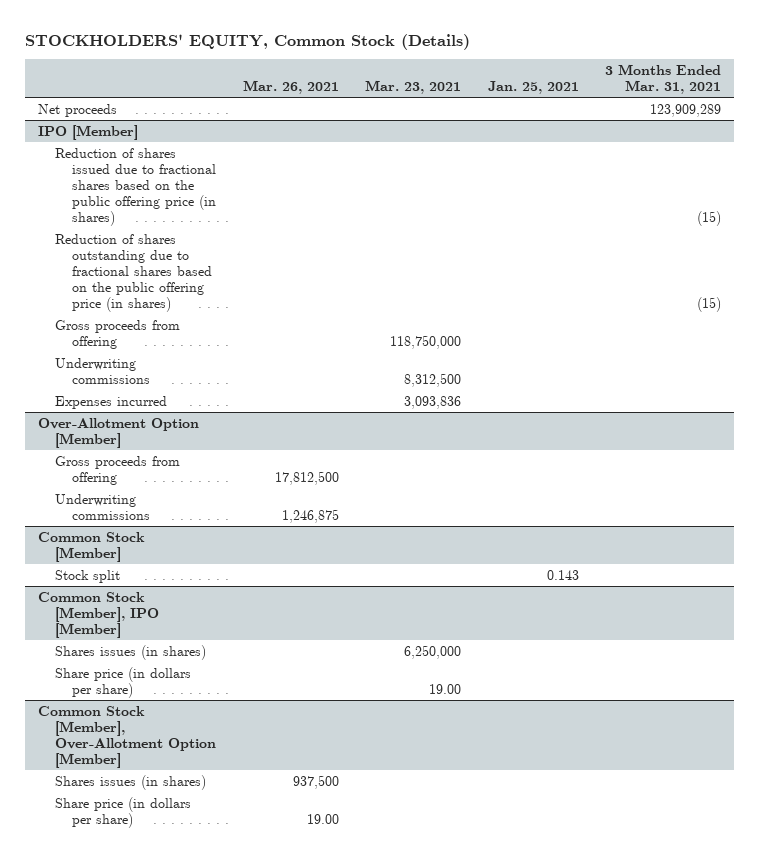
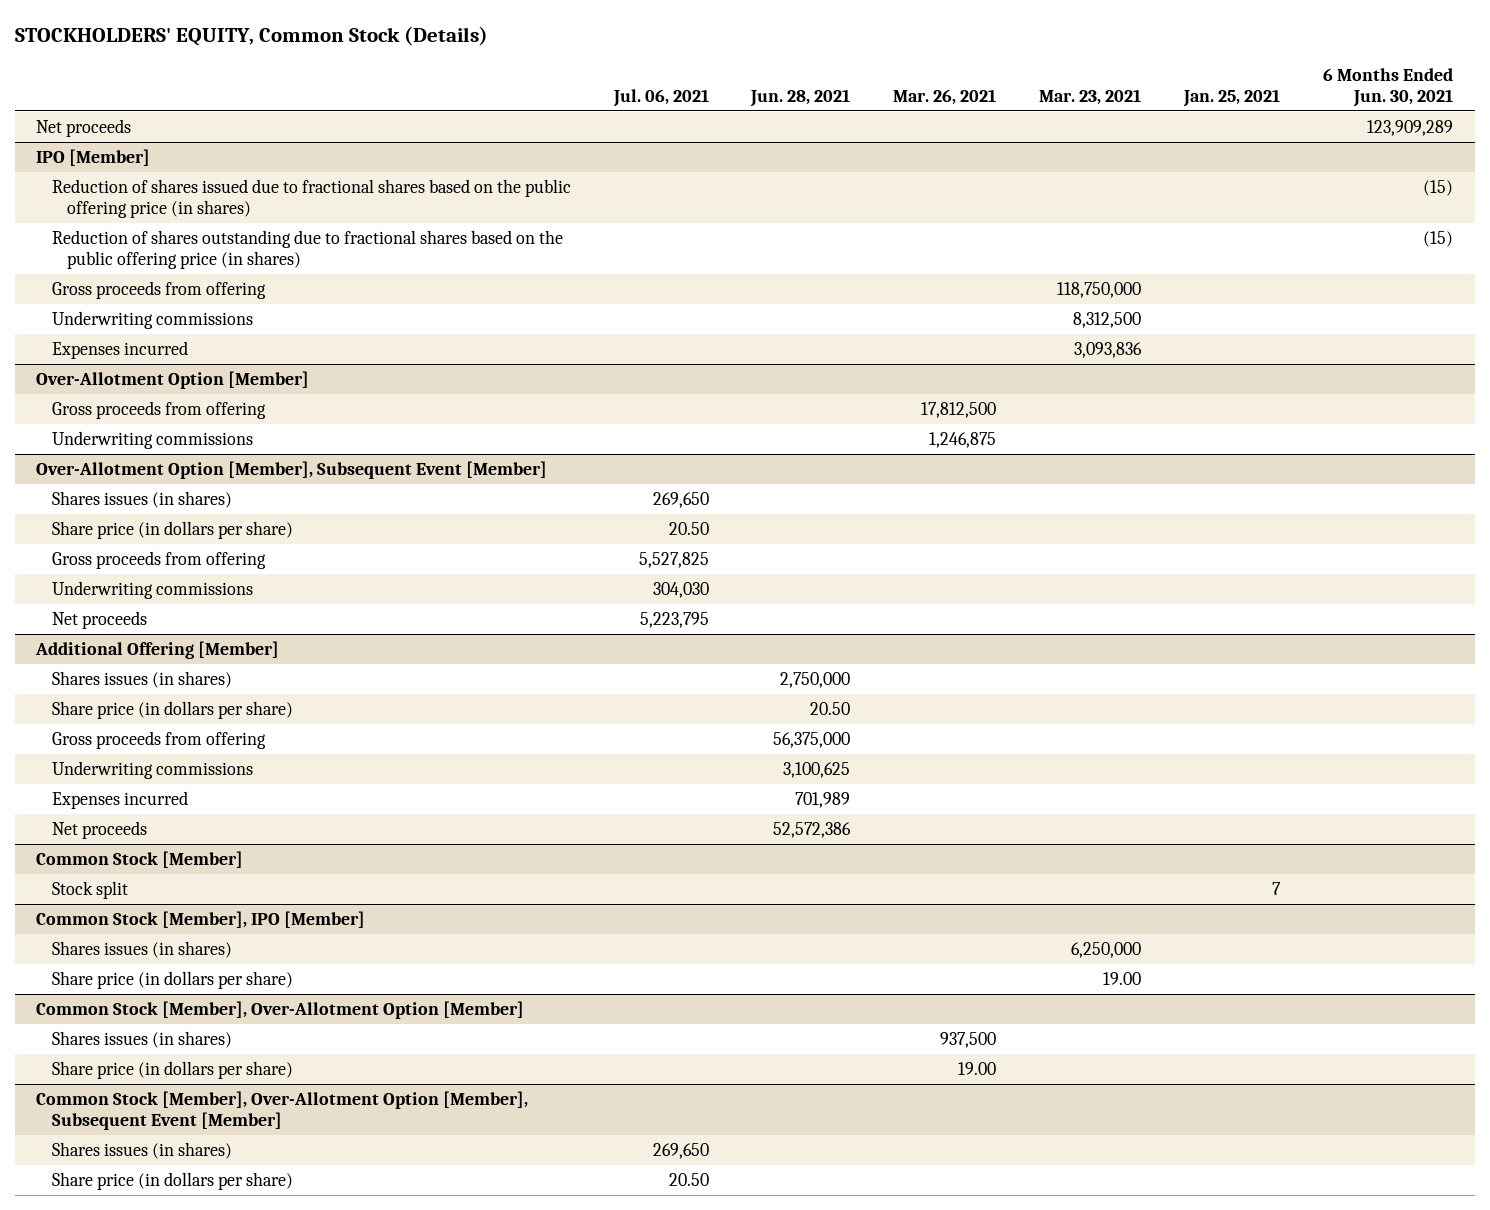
[605,63,722,94] 3 Months Ended Mar. 31, 2021 -> none
none -> [612,88,709,107] Jul. 06, 2021
none -> [750,88,851,107] Jun. 28, 2021
none -> [1323,67,1454,107] 6 Months Ended Jun. 30, 2021
none -> [36,460,548,479] Over-Allotment Option [Member], Subsequent Event [Member]
none -> [51,490,232,508] Shares issues (in shares)
none -> [51,520,293,539] Share price (in dollars per share)
none -> [51,550,266,569] Gross proceeds from offering
none -> [51,580,253,599] Underwriting commissions
none -> [51,610,147,629] Net proceeds
none -> [35,640,280,659] Additional Offering [Member]
none -> [51,670,232,688] Shares issues (in shares)
none -> [51,700,293,719] Share price (in dollars per share)
none -> [51,730,266,749] Gross proceeds from offering
none -> [51,760,253,779] Underwriting commissions
none -> [51,790,188,809] Expenses incurred
none -> [51,820,147,839] Net proceeds
[546,569,579,580] 0.143 -> [1272,881,1282,895] 7
none -> [36,1090,529,1130] Common Stock [Member], Over-Allotment Option [Member], Subsequent Event [Member]
none -> [51,1141,232,1159] Shares issues (in shares)
none -> [51,1171,293,1190] Share price (in dollars per share)

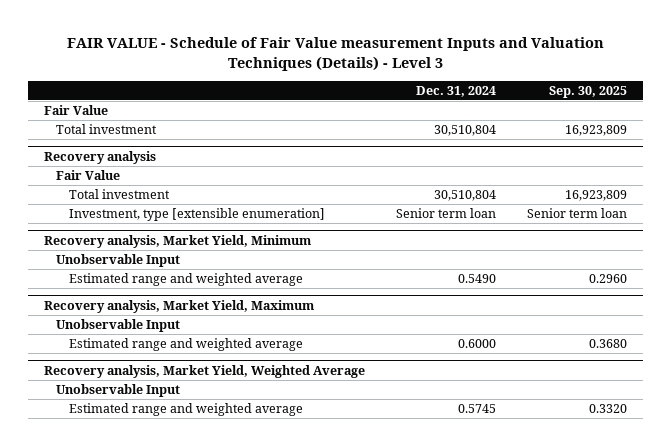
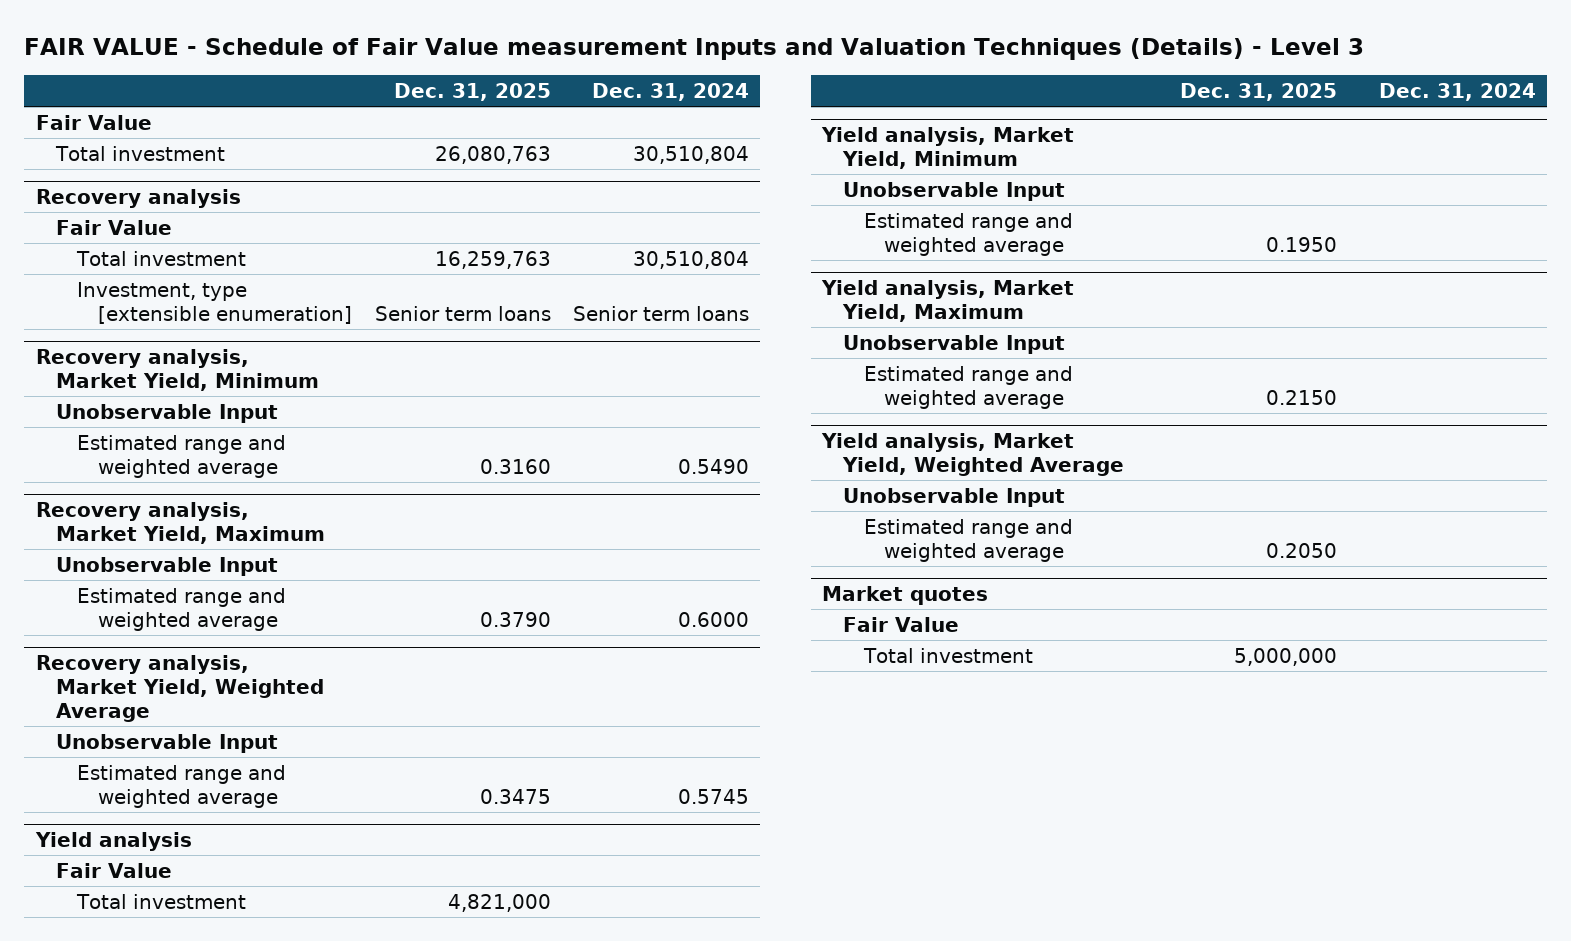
[549,85,628,98] Sep. 30, 2025 -> none
none -> [393,83,551,102] Dec. 31, 2025
[396,208,497,219] Senior term loan -> [573,305,750,321] Senior term loans
none -> [34,831,192,851] Yield analysis
none -> [56,862,173,878] Fair Value
none -> [76,893,247,909] Total investment
none -> [820,126,1074,170] Yield analysis, Market Yield, Minimum
none -> [842,181,1065,201] Unobservable Input
none -> [863,212,1073,256] Estimated range and weighted average
none -> [820,279,1074,323] Yield analysis, Market Yield, Maximum
none -> [842,334,1065,354] Unobservable Input
none -> [863,365,1073,409] Estimated range and weighted average
none -> [820,432,1124,477] Yield analysis, Market Yield, Weighted Average
none -> [842,487,1065,507] Unobservable Input
none -> [863,518,1073,562] Estimated range and weighted average
none -> [821,585,988,605] Market quotes
none -> [842,616,959,632] Fair Value
none -> [862,647,1033,663] Total investment

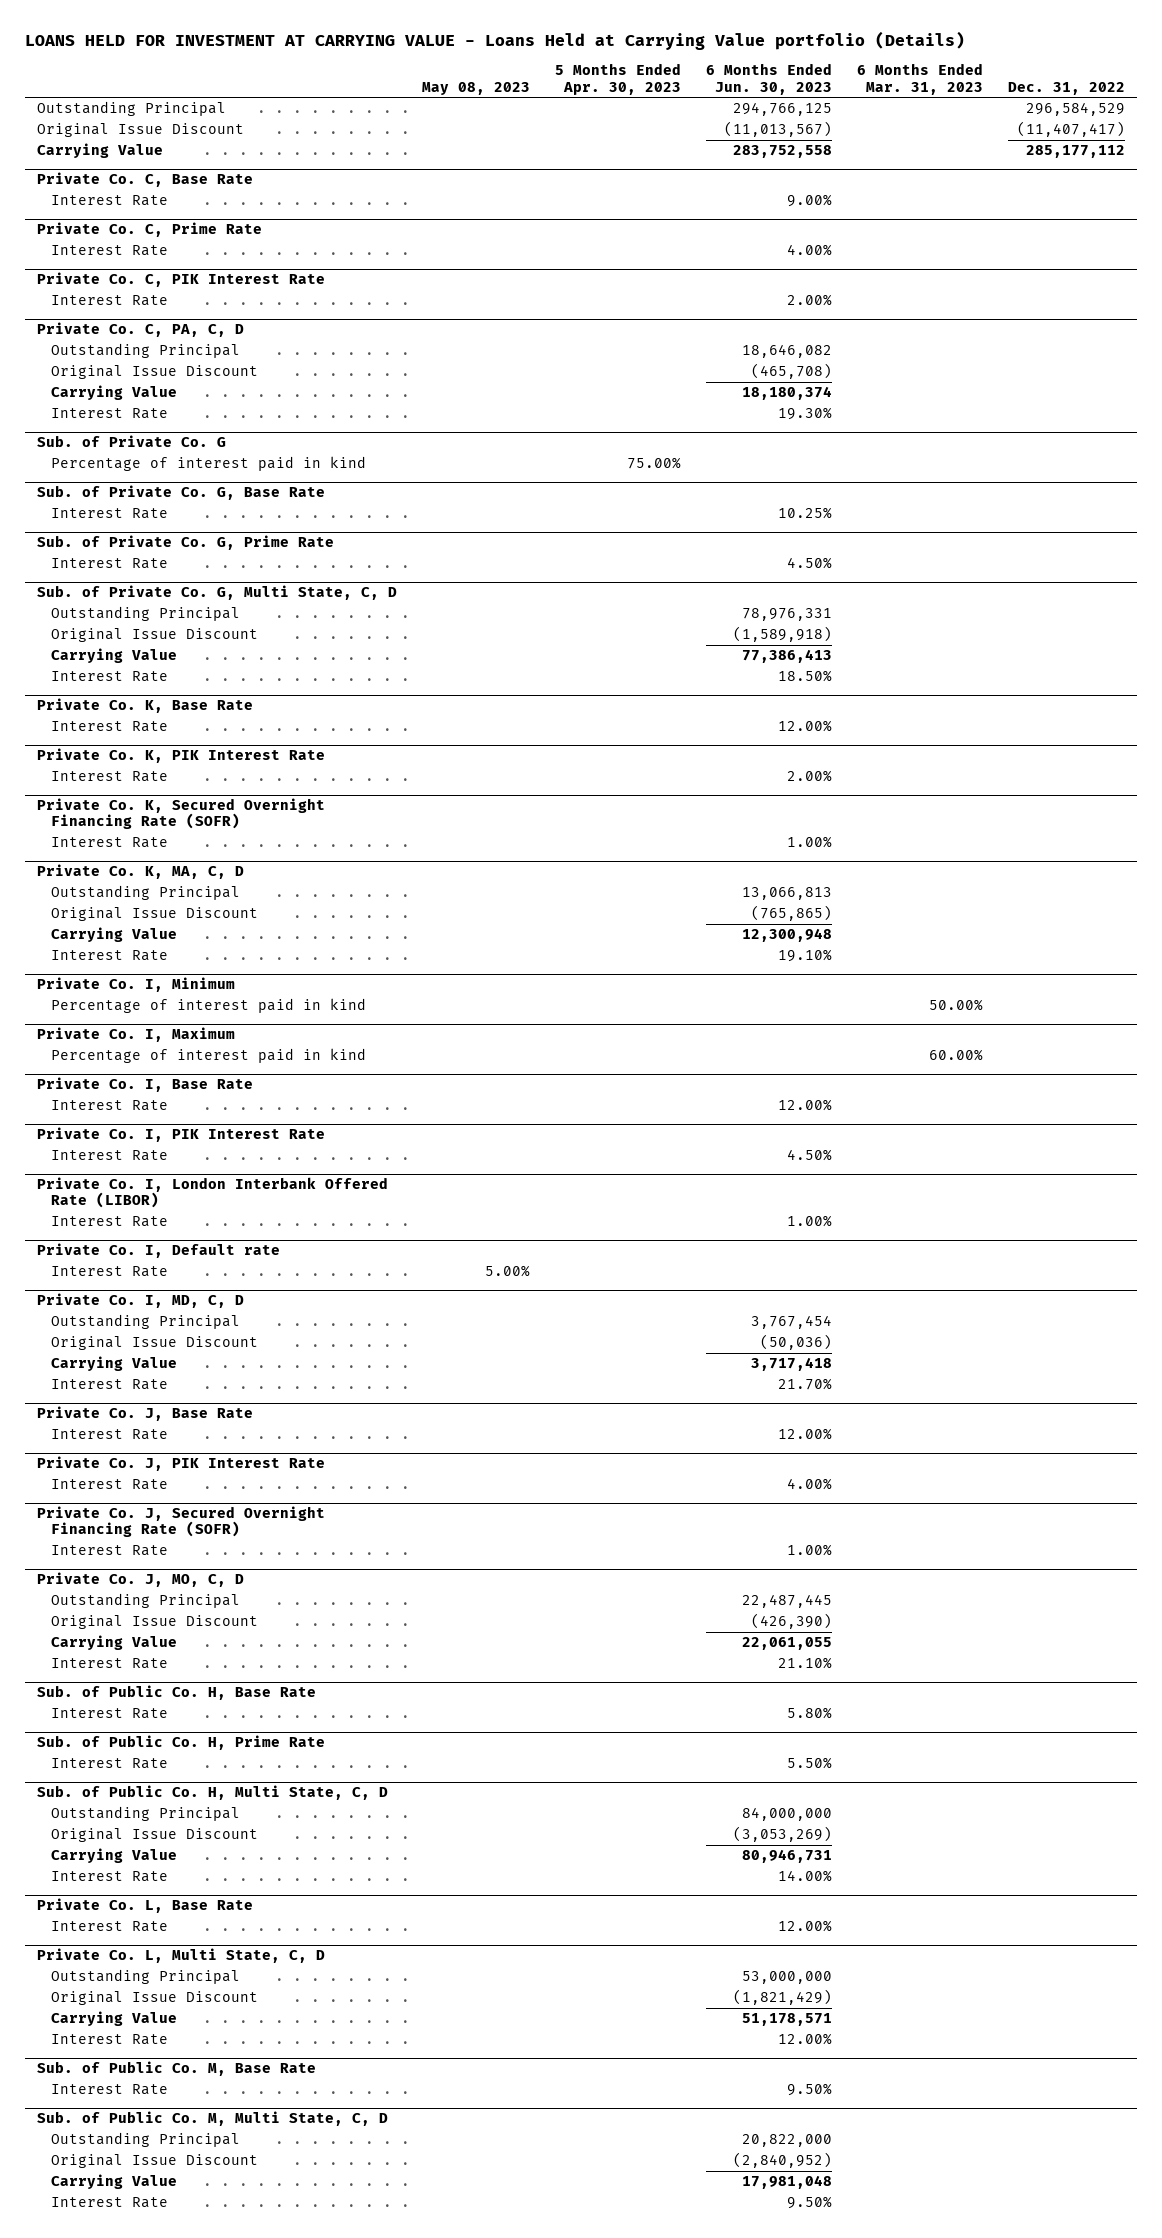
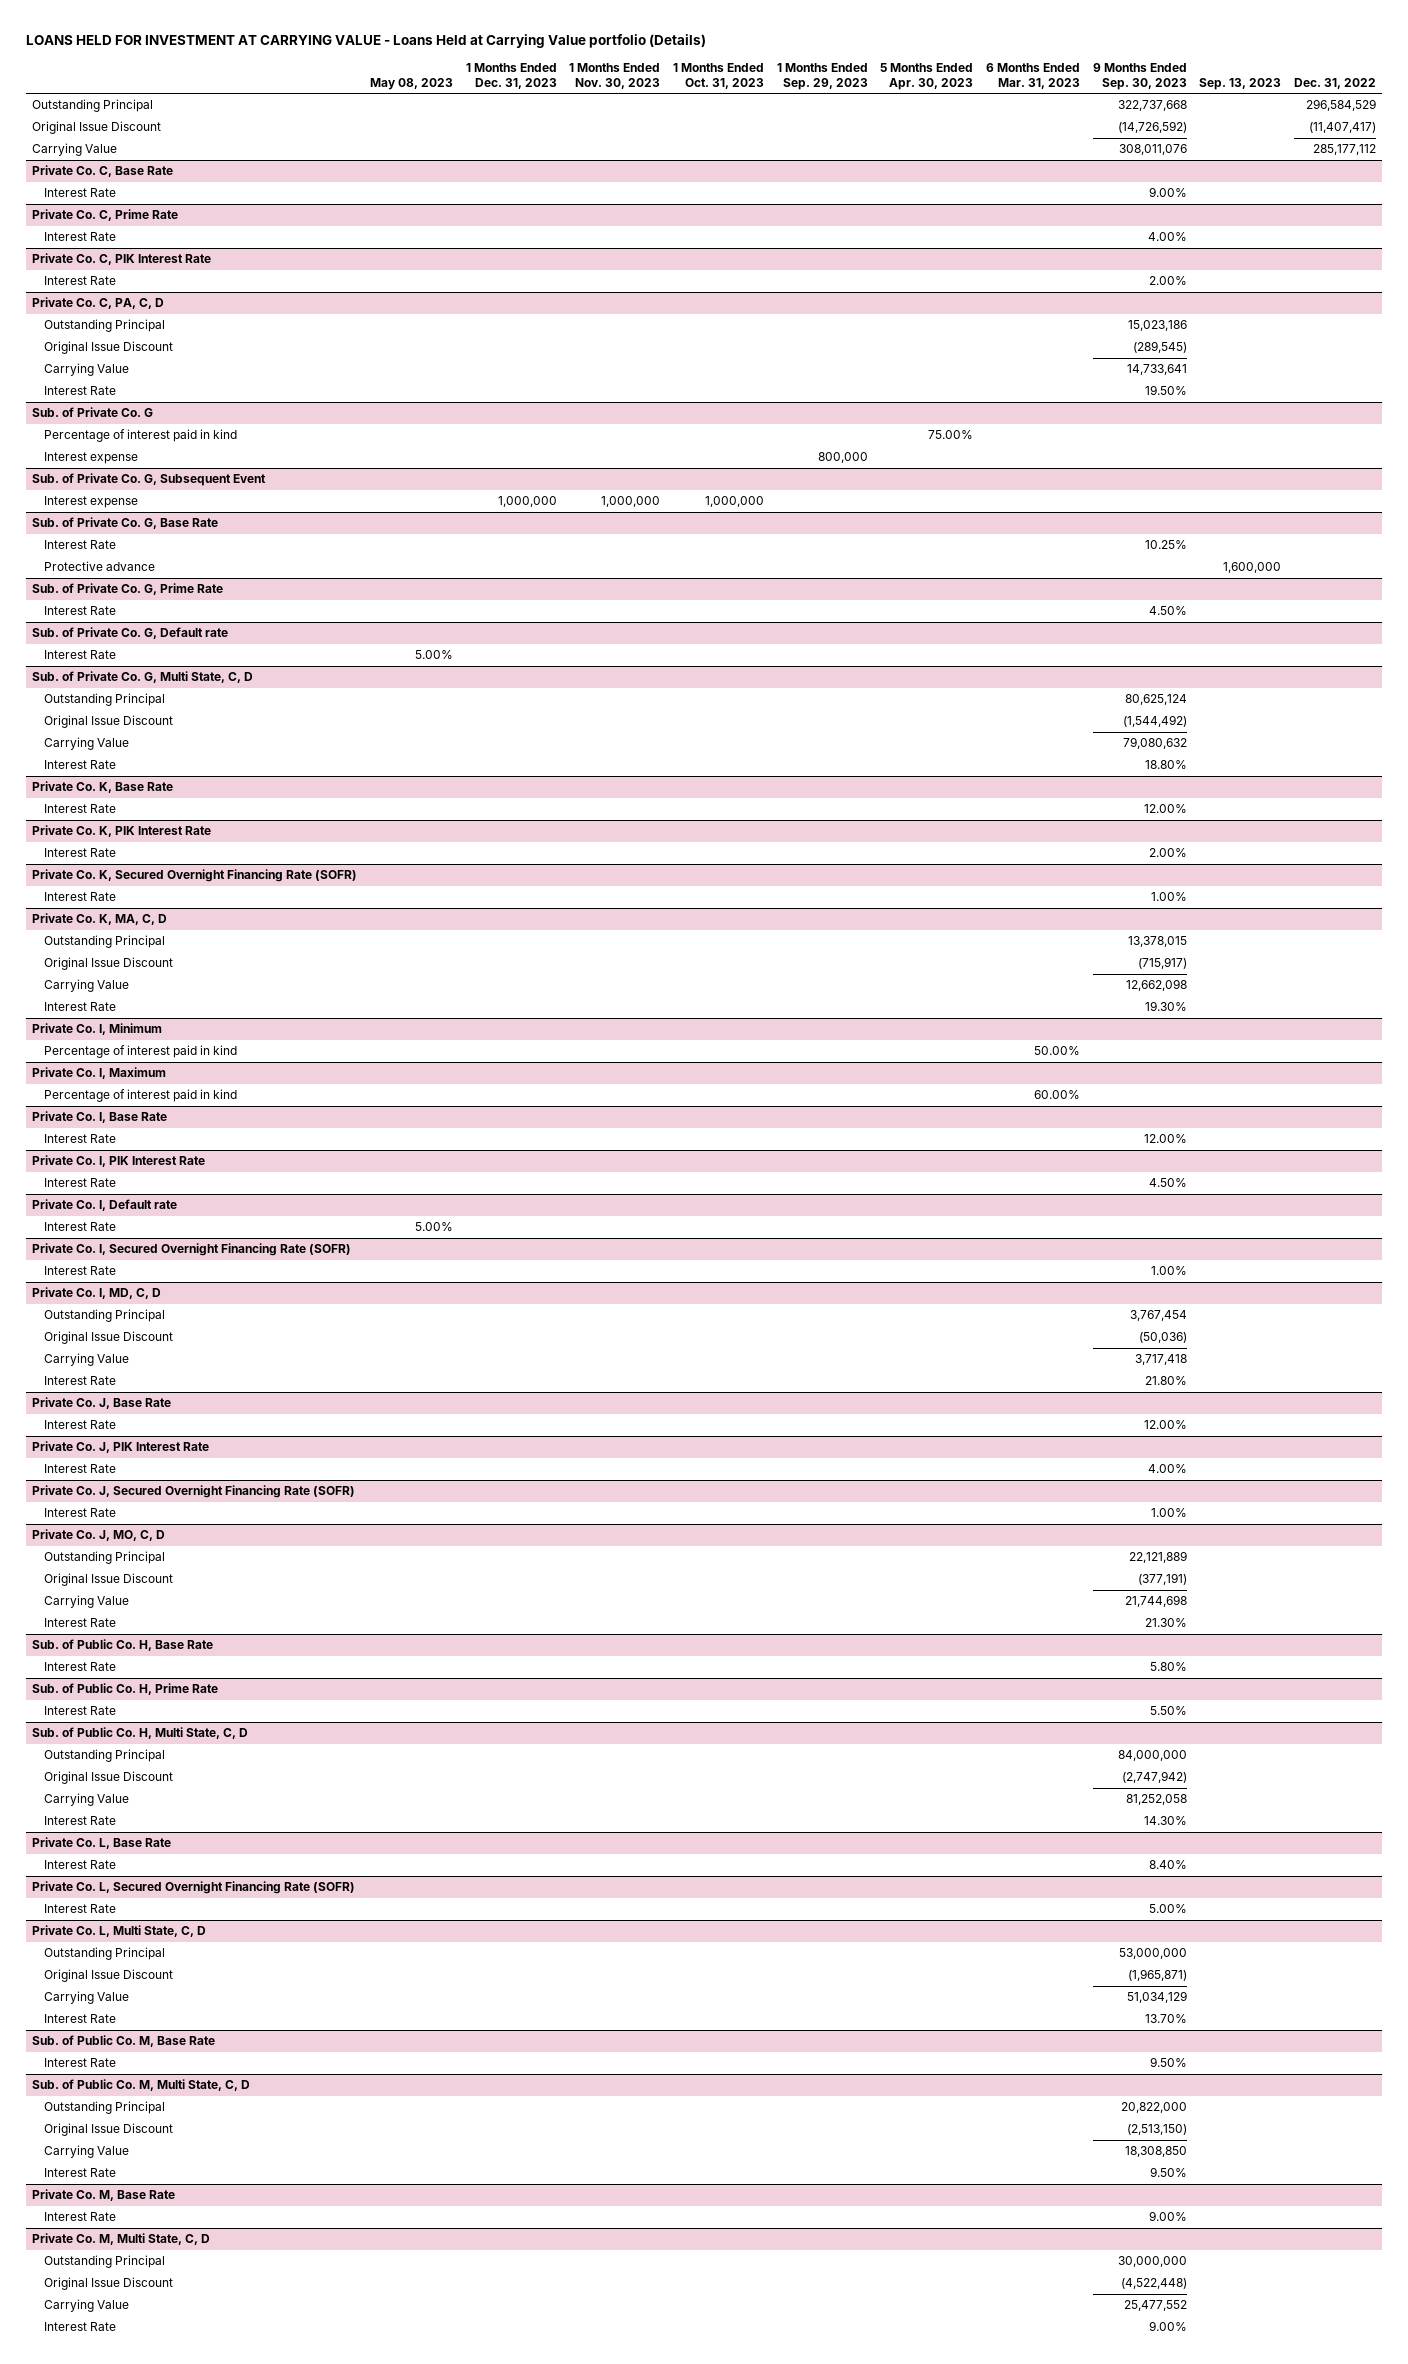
[706,63,833,95] 6 Months Ended Jun. 30, 2023 -> none
none -> [465,62,557,89] 1 Months Ended Dec. 31, 2023
none -> [569,62,661,89] 1 Months Ended Nov. 30, 2023
none -> [673,62,765,89] 1 Months Ended Oct. 31, 2023
none -> [776,62,868,90] 1 Months Ended Sep. 29, 2023
none -> [1092,62,1187,90] 9 Months Ended Sep. 30, 2023
none -> [1199,77,1282,90] Sep. 13, 2023
none -> [43,452,138,465] Interest expense
none -> [32,473,267,487] Sub. of Private Co. G, Subsequent Event
none -> [43,496,138,509] Interest expense
none -> [43,561,155,572] Protective advance
none -> [32,627,229,640] Sub. of Private Co. G, Default rate
none -> [43,650,116,660] Interest Rate
[37,1177,389,1209] Private Co. I, London Interbank Offered Rate (LIBOR) -> none
[50,1216,168,1228] Interest Rate -> none
none -> [32,1243,352,1257] Private Co. I, Secured Overnight Financing Rate (SOFR)
none -> [43,1266,116,1276] Interest Rate
none -> [32,1881,356,1895] Private Co. L, Secured Overnight Financing Rate (SOFR)
none -> [43,1904,116,1914] Interest Rate
none -> [32,2189,176,2202] Private Co. M, Base Rate
none -> [43,2212,116,2222] Interest Rate
none -> [32,2233,211,2246] Private Co. M, Multi State, C, D
none -> [43,2255,165,2269] Outstanding Principal
none -> [43,2277,173,2291] Original Issue Discount
none -> [43,2299,129,2313] Carrying Value
none -> [43,2322,116,2332] Interest Rate

